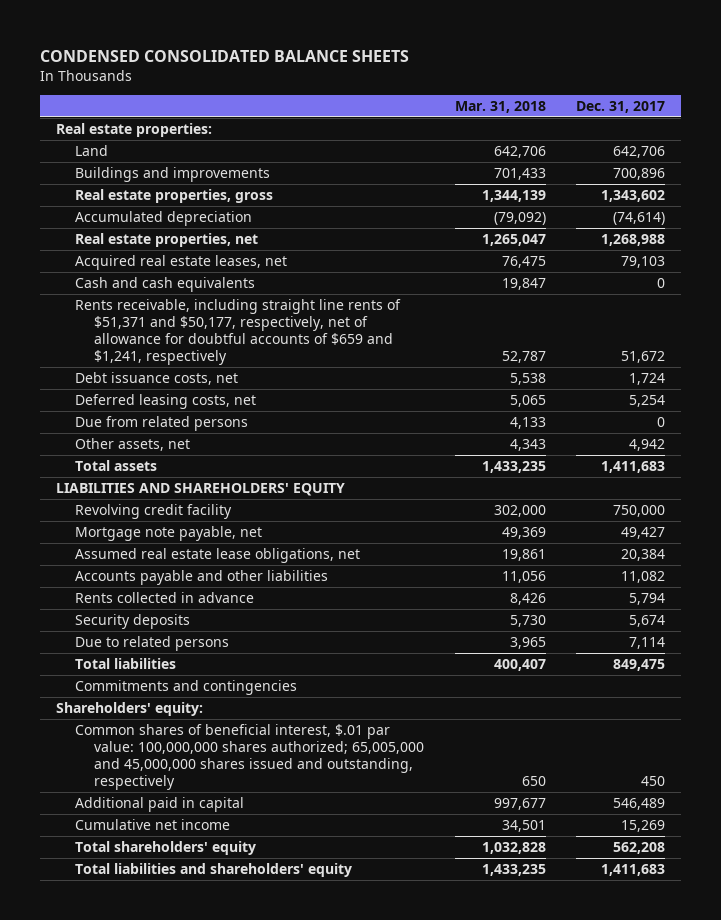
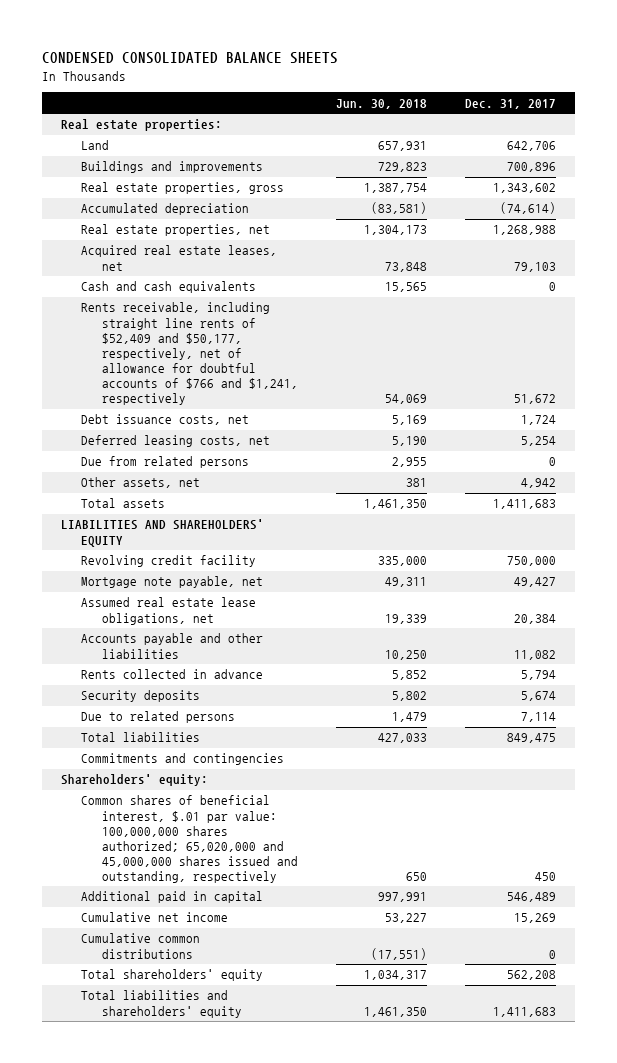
[454,100,546,113] Mar. 31, 2018 -> none
none -> [335,98,427,109] Jun. 30, 2018
[74,299,401,366] Rents receivable, including straight line rents of $51,371 and $50,177, respectively, net of allowance for doubtful accounts of $659 and $1,241, respectively -> [81,302,298,406] Rents receivable, including straight line rents of $52,409 and $50,177, respectively, net of allowance for doubtful accounts of $766 and $1,241, respectively
[74,724,425,791] Common shares of beneficial interest, $.01 par value: 100,000,000 shares authorized; 65,005,000 and 45,000,000 shares issued and outstanding, respectively -> [81,795,298,884] Common shares of beneficial interest, $.01 par value: 100,000,000 shares authorized; 65,020,000 and 45,000,000 shares issued and outstanding, respectively
none -> [81,933,201,959] Cumulative common distributions

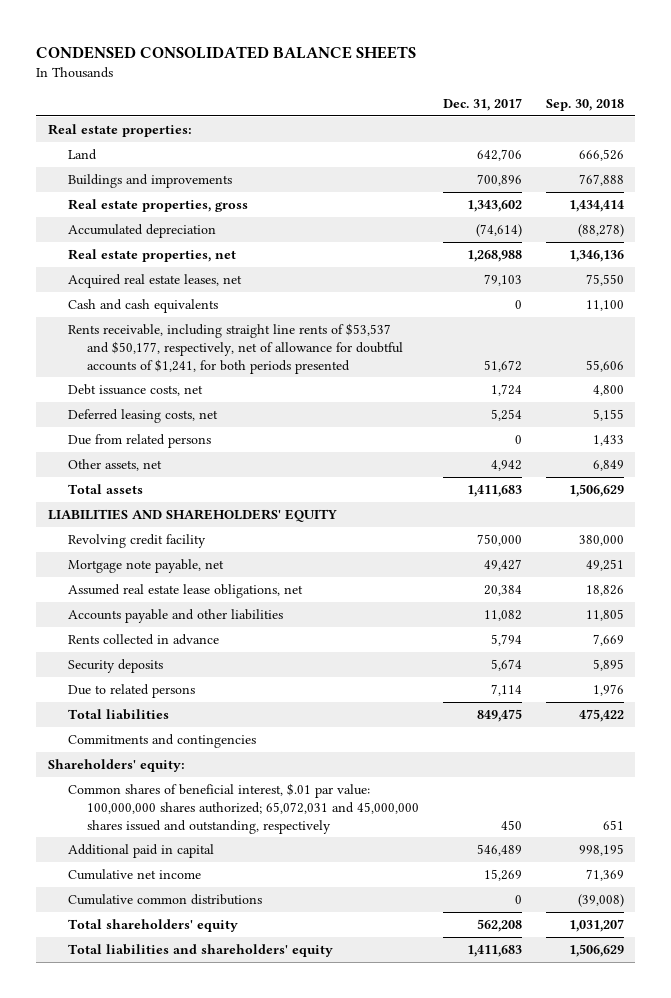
[335,98,427,109] Jun. 30, 2018 -> none
none -> [545,99,624,112] Sep. 30, 2018
[81,302,298,406] Rents receivable, including straight line rents of $52,409 and $50,177, respectively, net of allowance for doubtful accounts of $766 and $1,241, respectively -> [67,322,404,374] Rents receivable, including straight line rents of $53,537 and $50,177, respectively, net of allowance for doubtful accounts of $1,241, for both periods presented
[81,795,298,884] Common shares of beneficial interest, $.01 par value: 100,000,000 shares authorized; 65,020,000 and 45,000,000 shares issued and outstanding, respectively -> [67,782,420,834] Common shares of beneficial interest, $.01 par value: 100,000,000 shares authorized; 65,072,031 and 45,000,000 shares issued and outstanding, respectively

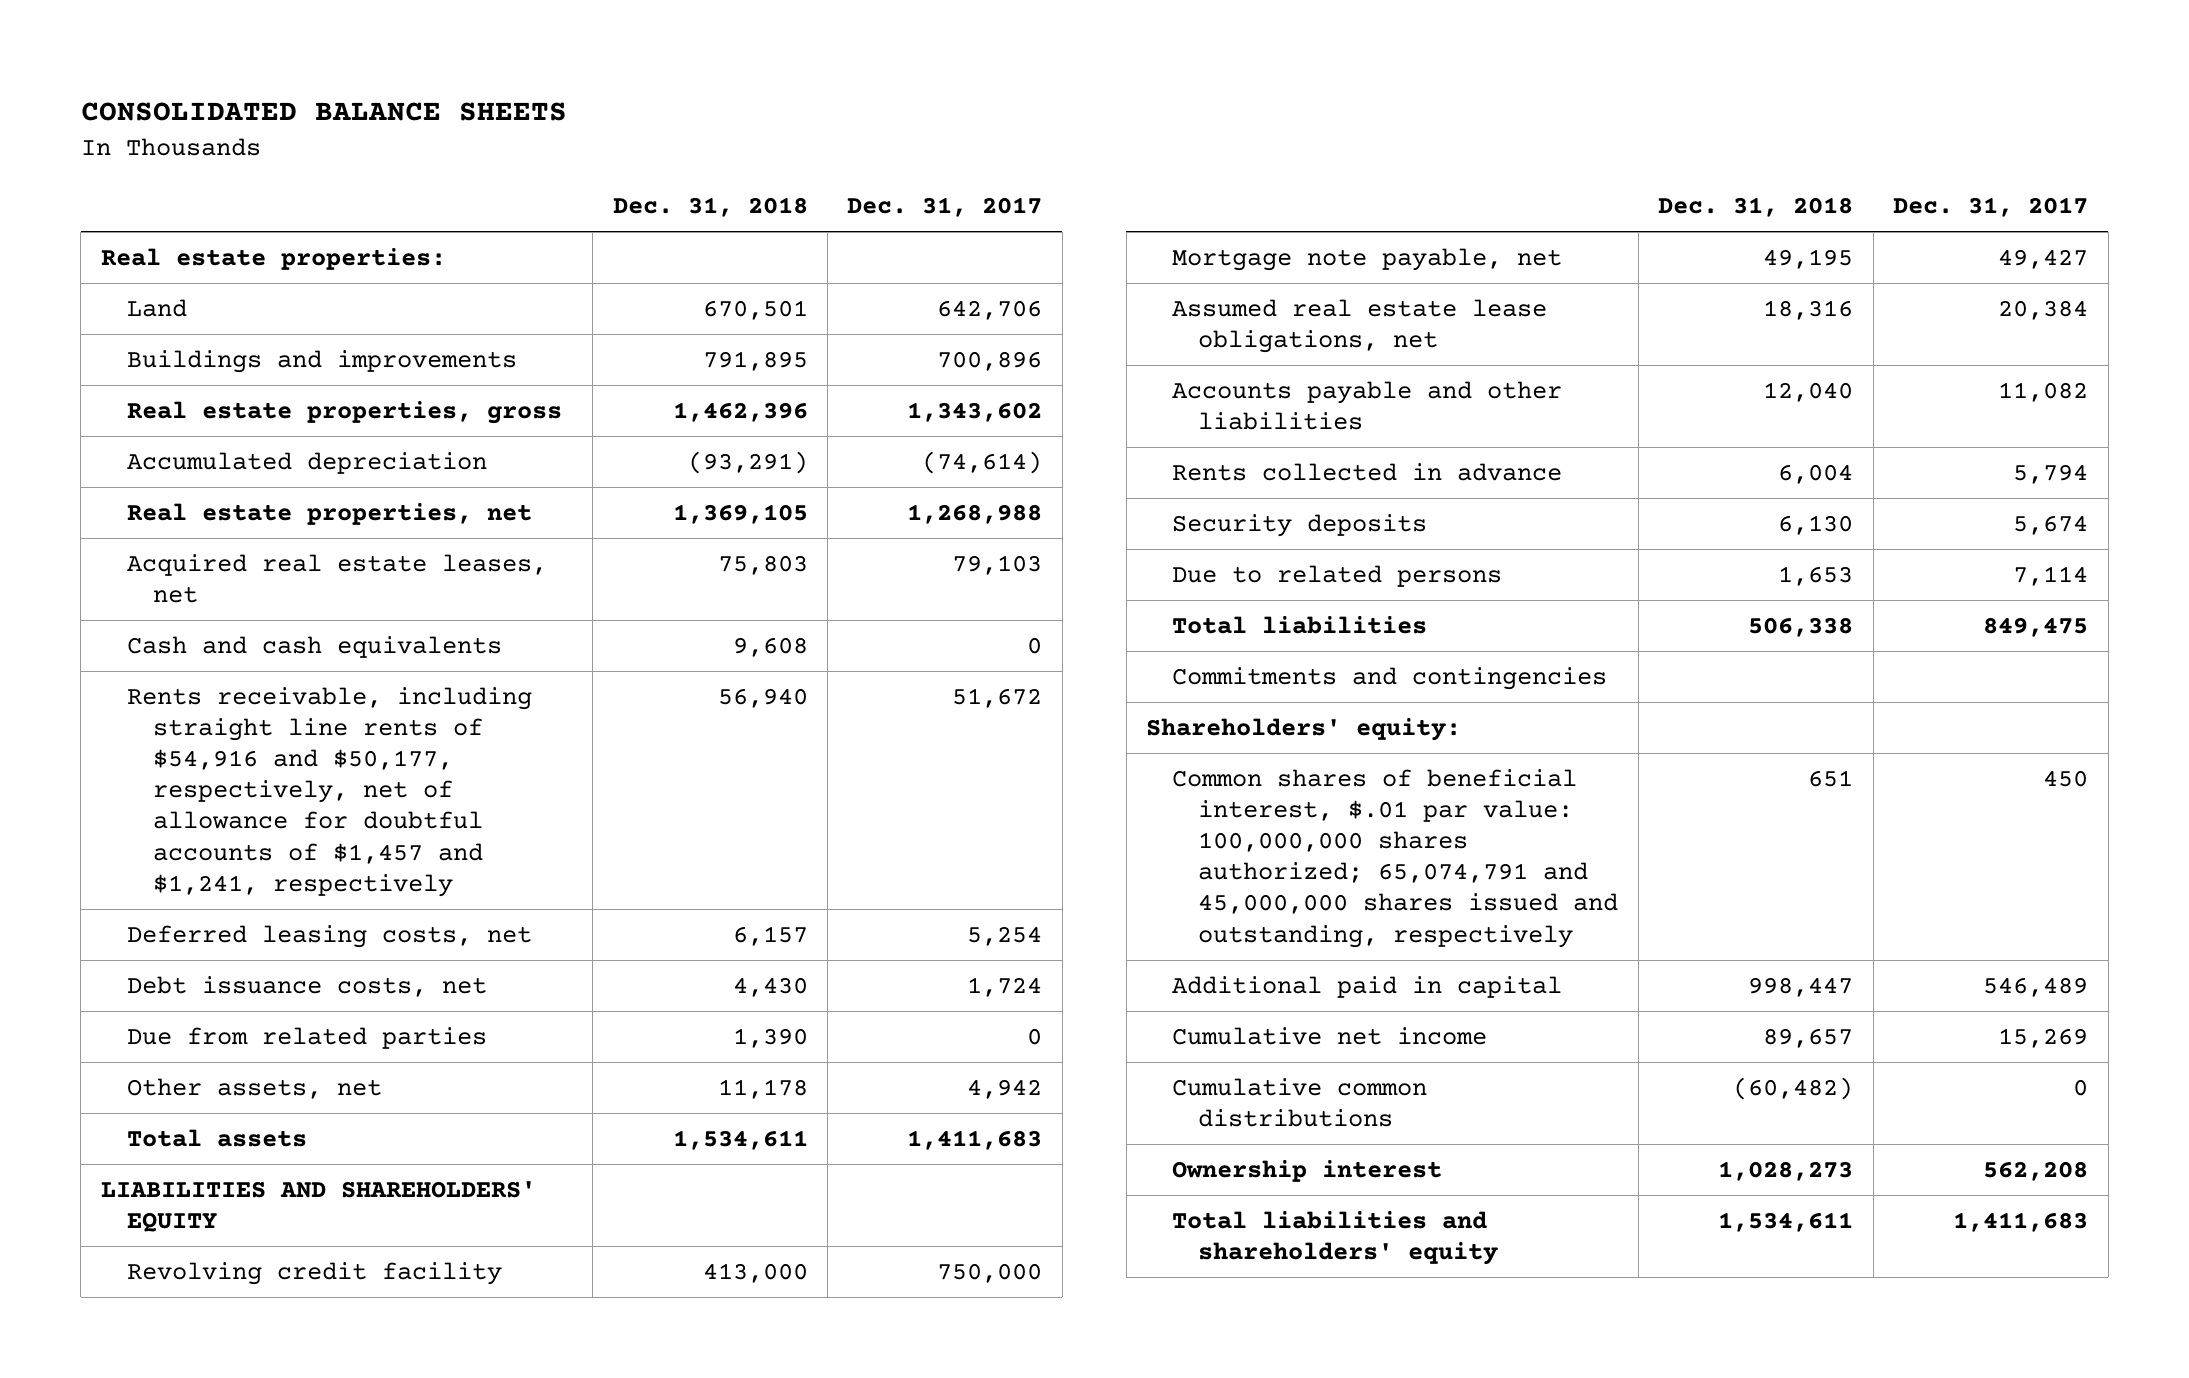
[35,46,416,60] CONDENSED CONSOLIDATED BALANCE SHEETS -> [80,102,567,122] CONSOLIDATED BALANCE SHEETS
[545,99,624,112] Sep. 30, 2018 -> none
none -> [612,197,808,218] Dec. 31, 2018
[67,322,404,374] Rents receivable, including straight line rents of $53,537 and $50,177, respectively, net of allowance for doubtful accounts of $1,241, for both periods presented -> [126,686,532,897] Rents receivable, including straight line rents of $54,916 and $50,177, respectively, net of allowance for doubtful accounts of $1,457 and $1,241, respectively
[67,383,203,396] Debt issuance costs, net -> [126,975,487,997] Debt issuance costs, net
[67,433,211,448] Due from related persons -> [126,1026,487,1049] Due from related parties
[67,782,420,834] Common shares of beneficial interest, $.01 par value: 100,000,000 shares authorized; 65,072,031 and 45,000,000 shares issued and outstanding, respectively -> [1172,768,1619,948] Common shares of beneficial interest, $.01 par value: 100,000,000 shares authorized; 65,074,791 and 45,000,000 shares issued and outstanding, respectively
[67,918,238,932] Total shareholders' equity -> [1172,1159,1443,1182] Ownership interest

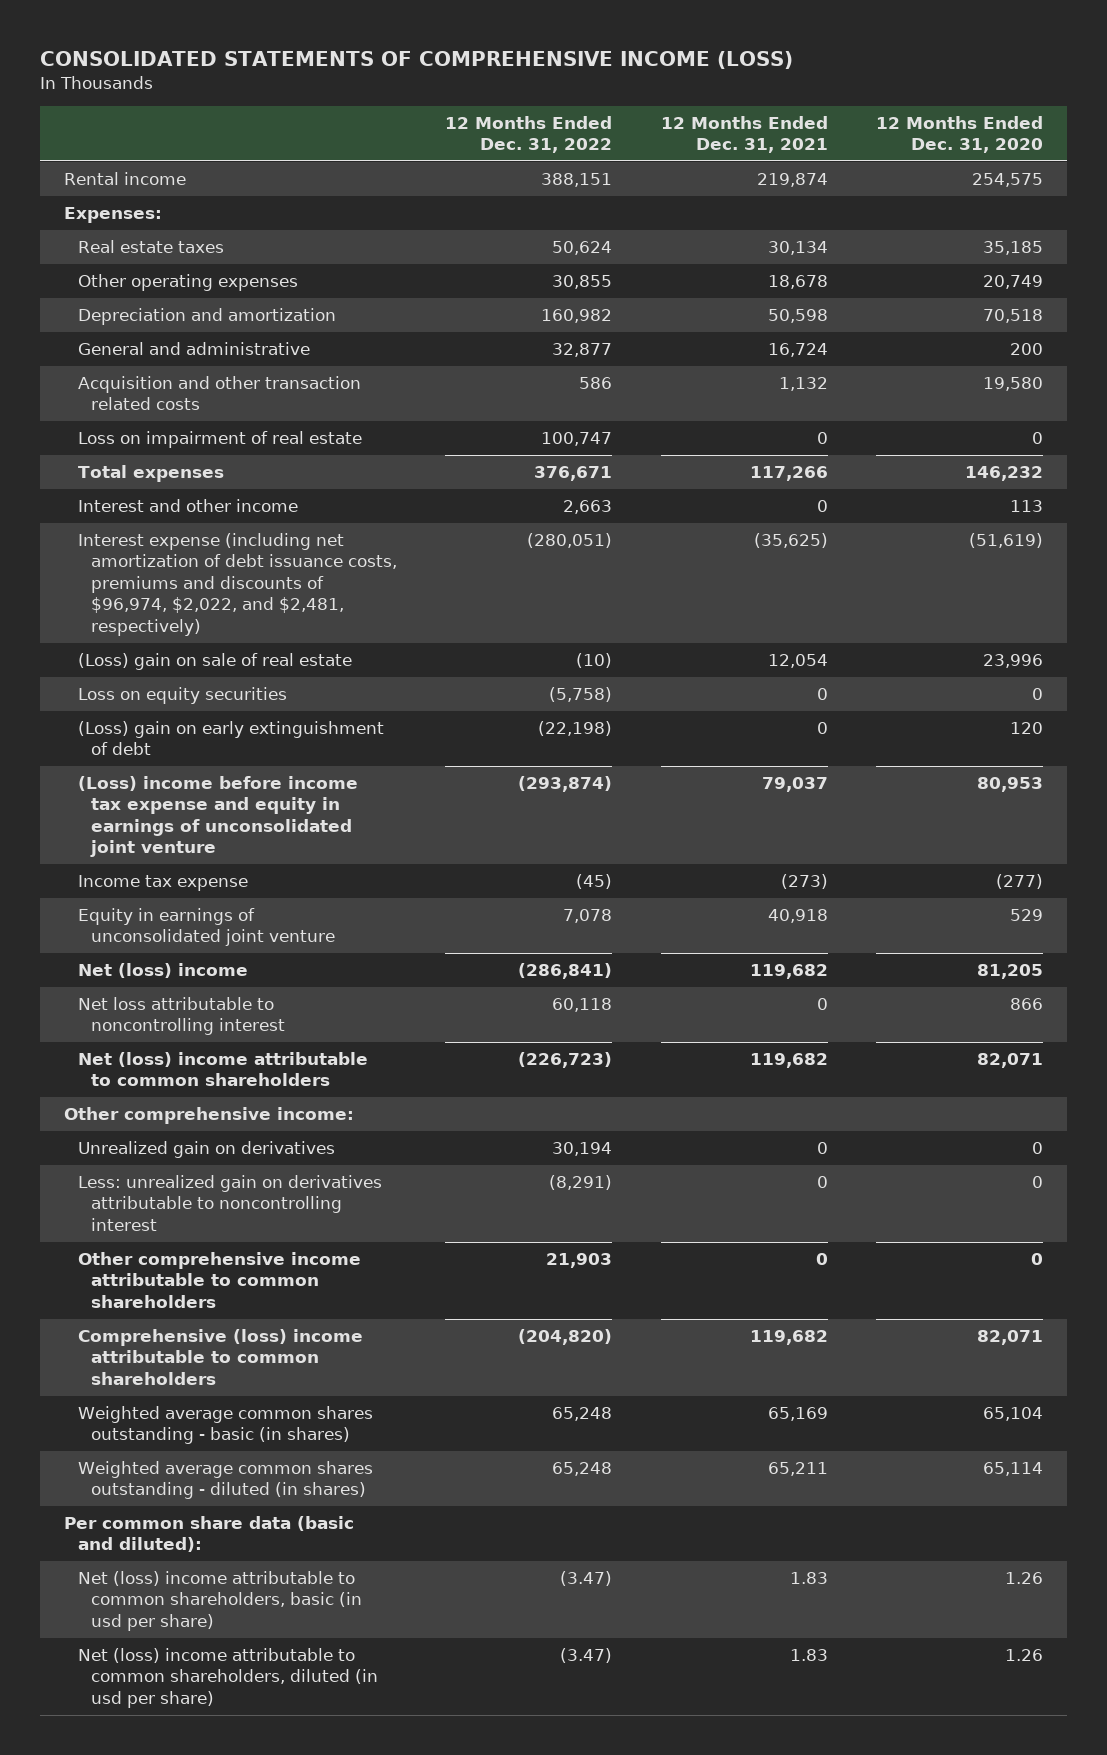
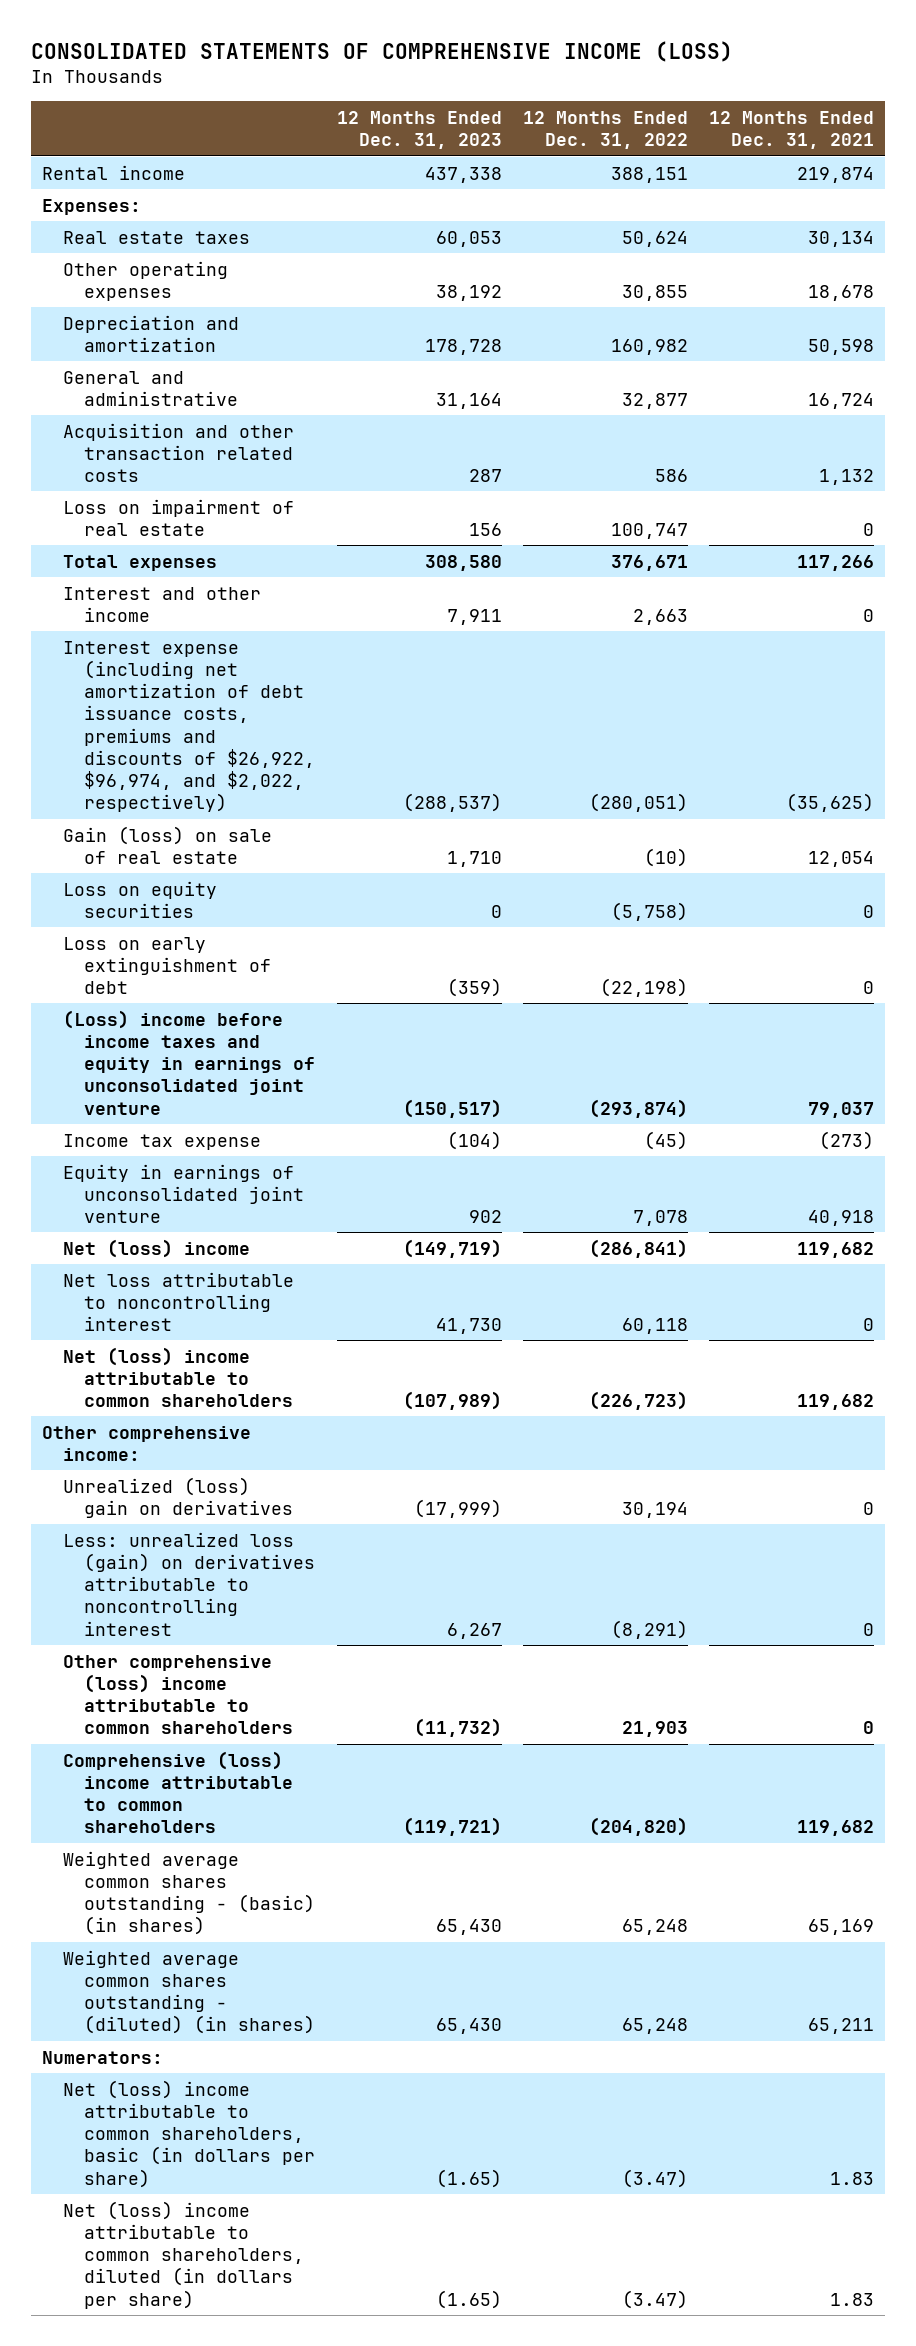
[875,115,1043,154] 12 Months Ended Dec. 31, 2020 -> none
none -> [336,110,502,150] 12 Months Ended Dec. 31, 2023
[77,532,397,636] Interest expense (including net amortization of debt issuance costs, premiums and discounts of $96,974, $2,022, and $2,481, respectively) -> [62,640,316,813] Interest expense (including net amortization of debt issuance costs, premiums and discounts of $26,922, $96,974, and $2,022, respectively)
[77,652,352,670] (Loss) gain on sale of real estate -> [62,825,272,864] Gain (loss) on sale of real estate
[77,720,384,756] (Loss) gain on early extinguishment of debt -> [62,936,272,995] Loss on early extinguishment of debt
[77,775,358,858] (Loss) income before income tax expense and equity in earnings of unconsolidated joint venture -> [62,1009,316,1115] (Loss) income before income taxes and equity in earnings of unconsolidated joint venture
[77,1140,335,1158] Unrealized gain on derivatives -> [62,1476,294,1518] Unrealized (loss) gain on derivatives
[77,1174,382,1231] Less: unrealized gain on derivatives attributable to noncontrolling interest -> [62,1531,316,1636] Less: unrealized loss (gain) on derivatives attributable to noncontrolling interest
[77,1251,361,1308] Other comprehensive income attributable to common shareholders -> [62,1654,294,1735] Other comprehensive (loss) income attributable to common shareholders
[77,1405,373,1445] Weighted average common shares outstanding - basic (in shares) -> [62,1850,316,1936] Weighted average common shares outstanding - (basic) (in shares)
[77,1460,373,1500] Weighted average common shares outstanding - diluted (in shares) -> [62,1949,316,2035] Weighted average common shares outstanding - (diluted) (in shares)
[64,1515,355,1553] Per common share data (basic and diluted): -> [41,2050,163,2064] Numerators:
[77,1570,362,1631] Net (loss) income attributable to common shareholders, basic (in usd per share) -> [62,2079,316,2188] Net (loss) income attributable to common shareholders, basic (in dollars per share)
[77,1647,378,1708] Net (loss) income attributable to common shareholders, diluted (in usd per share) -> [62,2200,305,2309] Net (loss) income attributable to common shareholders, diluted (in dollars per share)

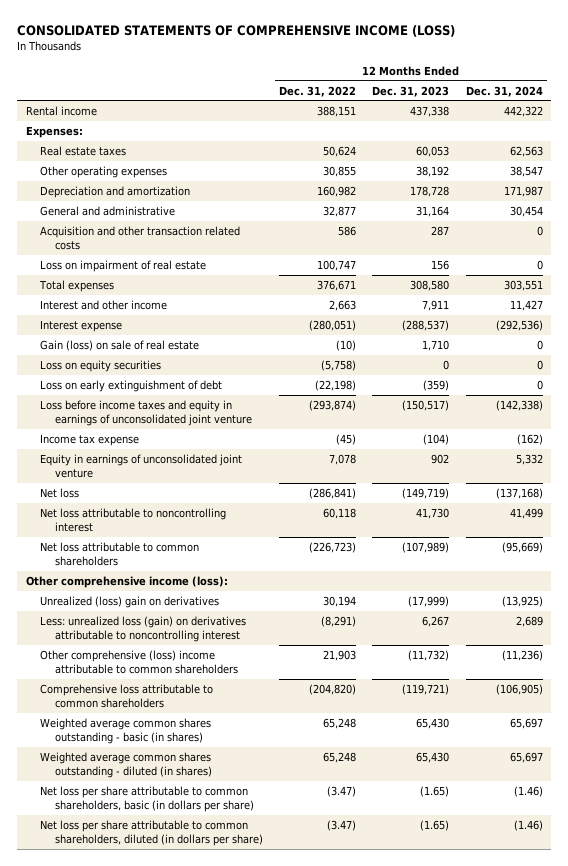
[709,110,875,150] 12 Months Ended Dec. 31, 2021 -> none
none -> [465,85,543,97] Dec. 31, 2024
[62,640,316,813] Interest expense (including net amortization of debt issuance costs, premiums and discounts of $26,922, $96,974, and $2,022, respectively) -> [40,319,123,332] Interest expense
[62,1009,316,1115] (Loss) income before income taxes and equity in earnings of unconsolidated joint venture -> [40,399,252,427] Loss before income taxes and equity in earnings of unconsolidated joint venture
[62,1238,250,1258] Net (loss) income -> [40,487,80,498] Net loss
[62,1346,294,1408] Net (loss) income attributable to common shareholders -> [40,541,200,567] Net loss attributable to common shareholders
[41,1425,251,1461] Other comprehensive income: -> [25,575,228,588] Other comprehensive income (loss):
[41,2050,163,2064] Numerators: -> none
[62,1750,294,1834] Comprehensive (loss) income attributable to common shareholders -> [40,683,214,709] Comprehensive loss attributable to common shareholders
[62,1850,316,1936] Weighted average common shares outstanding - (basic) (in shares) -> [40,717,212,745] Weighted average common shares outstanding - basic (in shares)
[62,1949,316,2035] Weighted average common shares outstanding - (diluted) (in shares) -> [40,751,212,779] Weighted average common shares outstanding - diluted (in shares)
[62,2079,316,2188] Net (loss) income attributable to common shareholders, basic (in dollars per share) -> [40,785,254,813] Net loss per share attributable to common shareholders, basic (in dollars per share)
[62,2200,305,2309] Net (loss) income attributable to common shareholders, diluted (in dollars per share) -> [40,819,263,847] Net loss per share attributable to common shareholders, diluted (in dollars per share)

